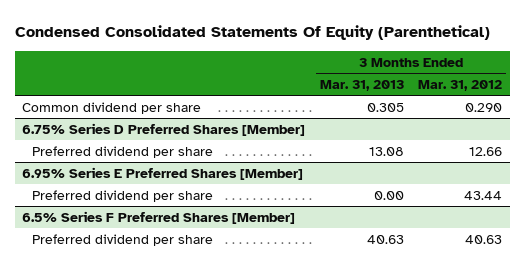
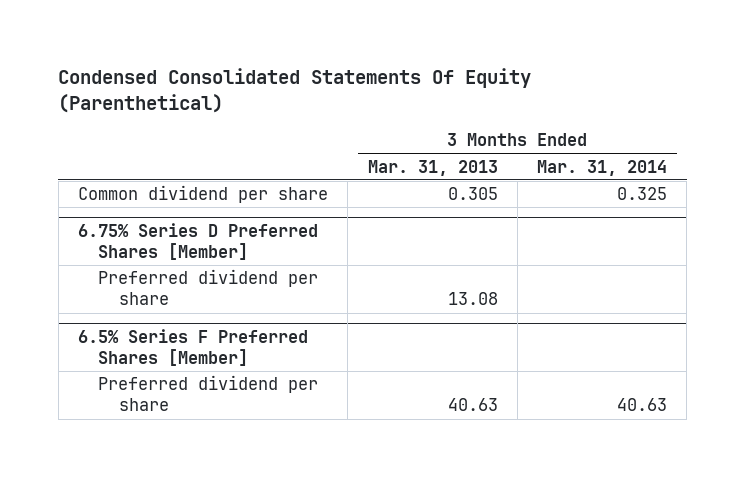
[418,79,503,91] Mar. 31, 2012 -> none
none -> [536,159,667,176] Mar. 31, 2014
[22,166,304,180] 6.95% Series E Preferred Shares [Member] -> none
[32,189,214,202] Preferred dividend per share -> none

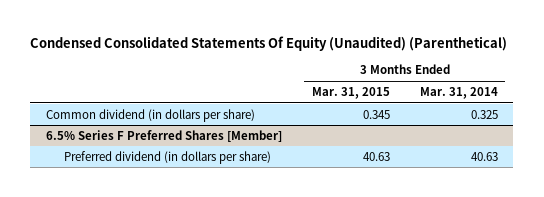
[58,68,532,114] Condensed Consolidated Statements Of Equity (Parenthetical) -> [30,36,508,52] Condensed Consolidated Statements Of Equity (Unaudited) (Parenthetical)
[367,159,498,176] Mar. 31, 2013 -> none
none -> [311,86,390,99] Mar. 31, 2015
[78,222,319,261] 6.75% Series D Preferred Shares [Member] -> none
[98,269,319,306] Preferred dividend per share -> none
[78,185,329,204] Common dividend per share -> [45,108,255,122] Common dividend (in dollars per share)
[98,375,319,412] Preferred dividend per share -> [63,150,271,164] Preferred dividend (in dollars per share)

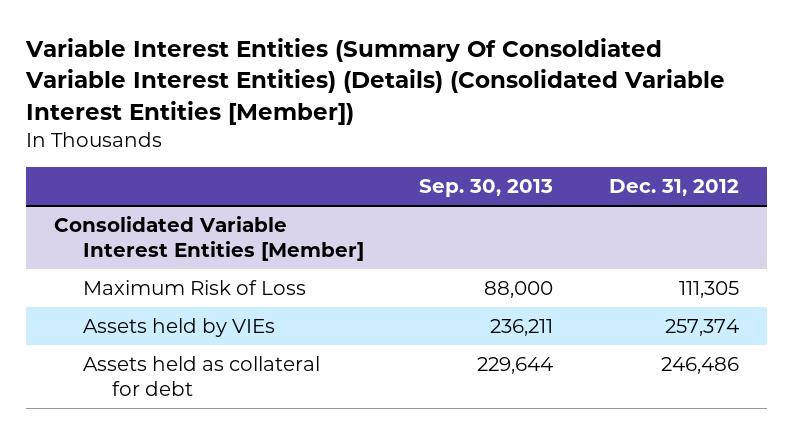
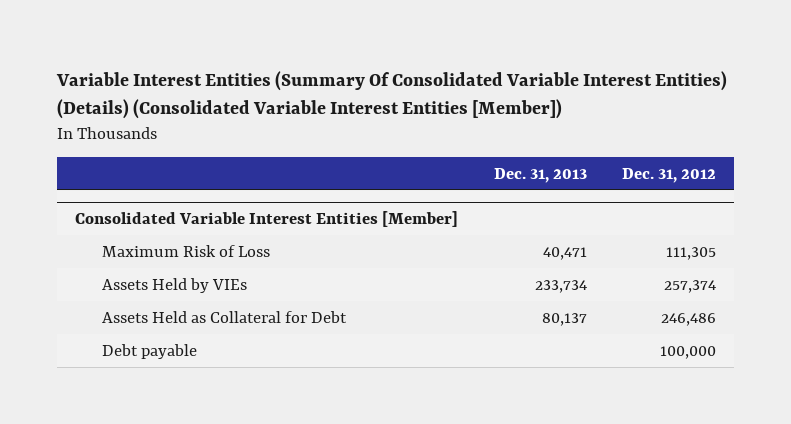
[24,38,725,125] Variable Interest Entities (Summary Of Consoldiated Variable Interest Entities) (Details) (Consolidated Variable Interest Entities [Member]) -> [56,70,728,120] Variable Interest Entities (Summary Of Consolidated Variable Interest Entities) (Details) (Consolidated Variable Interest Entities [Member])
[419,179,554,198] Sep. 30, 2013 -> none
none -> [493,167,587,183] Dec. 31, 2013
[82,318,275,338] Assets held by VIEs -> [101,277,247,293] Assets Held by VIEs
[82,356,320,396] Assets held as collateral for debt -> [101,310,347,323] Assets Held as Collateral for Debt
none -> [101,343,197,359] Debt payable

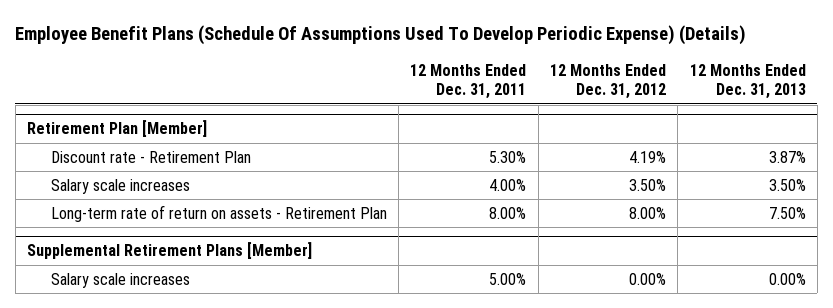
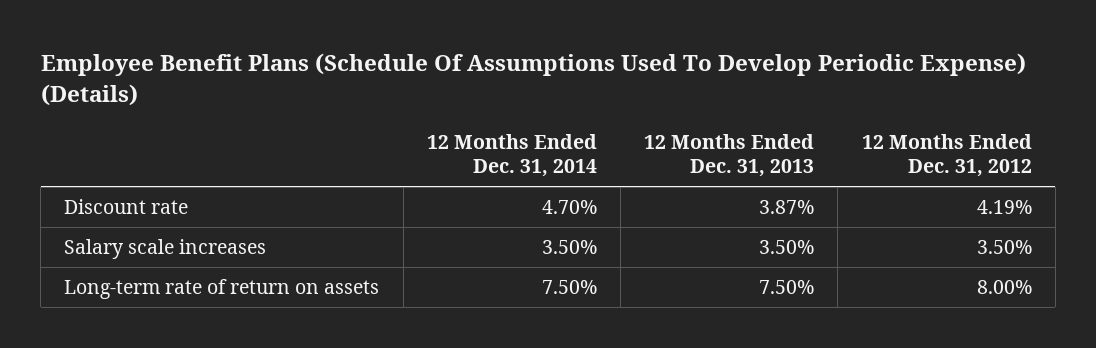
[410,64,527,100] 12 Months Ended Dec. 31, 2011 -> none
none -> [426,134,597,178] 12 Months Ended Dec. 31, 2014
[27,120,208,138] Retirement Plan [Member] -> none
[50,150,251,163] Discount rate - Retirement Plan -> [64,199,189,215] Discount rate
[27,242,313,260] Supplemental Retirement Plans [Member] -> none
[50,272,190,288] Salary scale increases -> none
[50,204,387,222] Long-term rate of return on assets - Retirement Plan -> [64,279,380,300] Long-term rate of return on assets

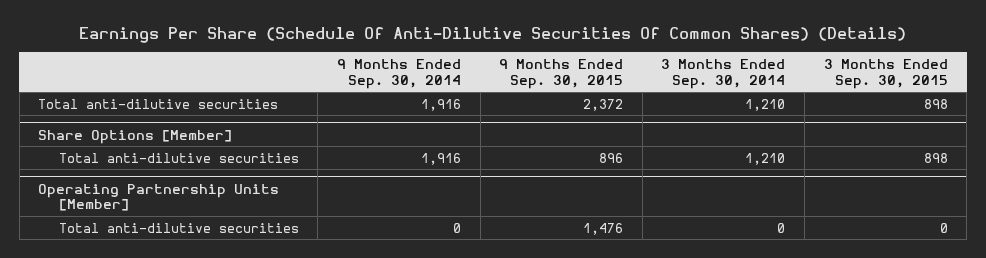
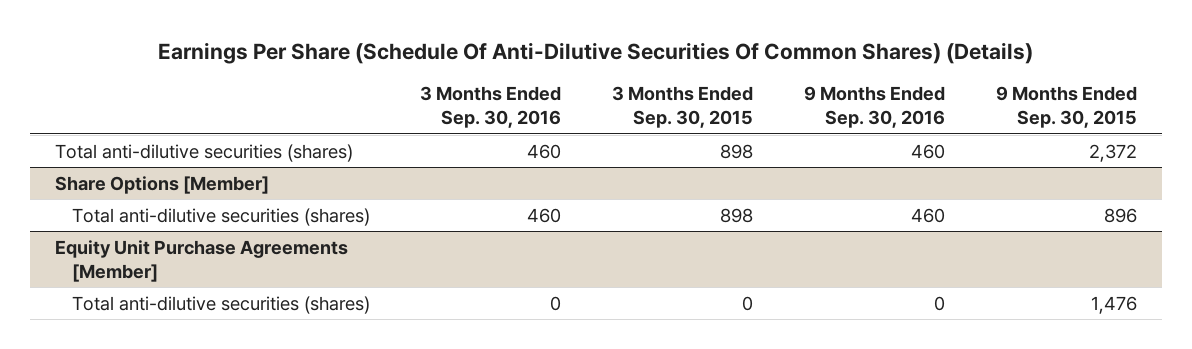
[337,58,462,89] 9 Months Ended Sep. 30, 2014 -> none
[661,58,786,89] 3 Months Ended Sep. 30, 2014 -> none
none -> [420,86,562,129] 3 Months Ended Sep. 30, 2016
none -> [803,86,945,129] 9 Months Ended Sep. 30, 2016
[38,98,279,109] Total anti-dilutive securities -> [55,143,354,162] Total anti-dilutive securities (shares)
[58,152,299,163] Total anti-dilutive securities -> [71,207,370,226] Total anti-dilutive securities (shares)
[38,183,280,212] Operating Partnership Units [Member] -> [55,239,349,282] Equity Unit Purchase Agreements [Member]
[58,222,299,233] Total anti-dilutive securities -> [71,295,370,314] Total anti-dilutive securities (shares)

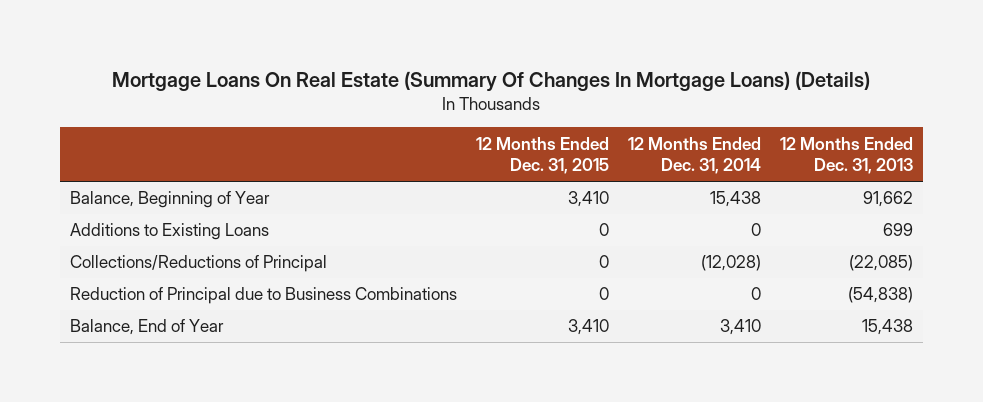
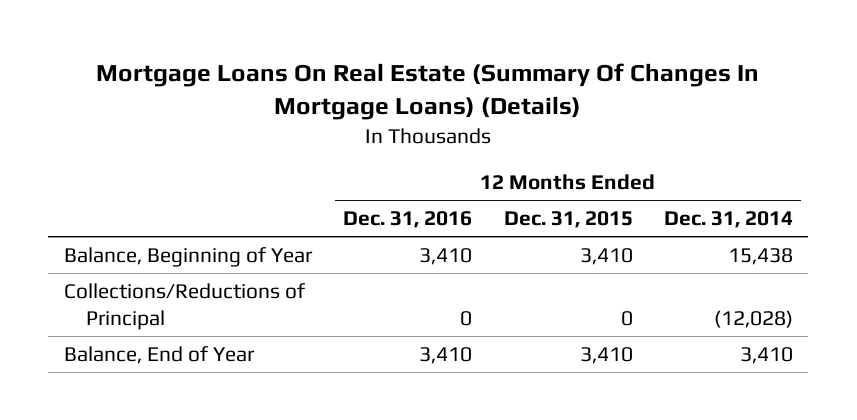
[780,136,914,175] 12 Months Ended Dec. 31, 2013 -> none
none -> [343,210,473,228] Dec. 31, 2016
[69,223,269,241] Additions to Existing Loans -> none
[69,287,457,305] Reduction of Principal due to Business Combinations -> none

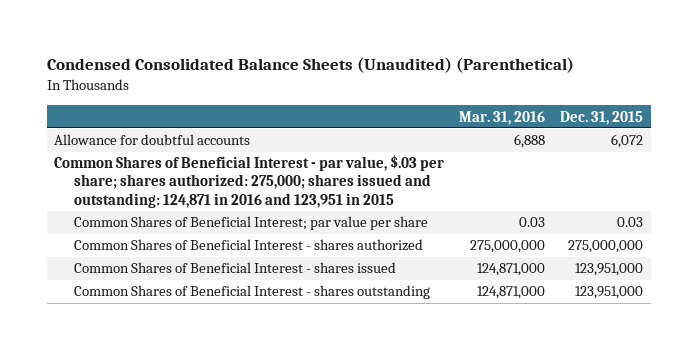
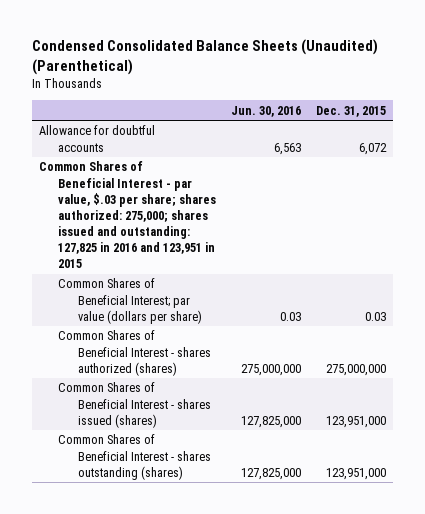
[459,110,546,125] Mar. 31, 2016 -> none
none -> [230,105,301,117] Jun. 30, 2016
[54,155,445,208] Common Shares of Beneficial Interest - par value, $.03 per share; shares authorized: 275,000; shares issued and outstanding: 124,871 in 2016 and 123,951 in 2015 -> [38,161,217,269] Common Shares of Beneficial Interest - par value, $.03 per share; shares authorized: 275,000; shares issued and outstanding: 127,825 in 2016 and 123,951 in 2015
[73,216,428,231] Common Shares of Beneficial Interest; par value per share -> [58,278,202,324] Common Shares of Beneficial Interest; par value (dollars per share)
[73,239,423,252] Common Shares of Beneficial Interest - shares authorized -> [58,330,211,376] Common Shares of Beneficial Interest - shares authorized (shares)
[73,262,396,274] Common Shares of Beneficial Interest - shares issued -> [58,382,211,428] Common Shares of Beneficial Interest - shares issued (shares)
[73,285,430,300] Common Shares of Beneficial Interest - shares outstanding -> [58,434,211,480] Common Shares of Beneficial Interest - shares outstanding (shares)

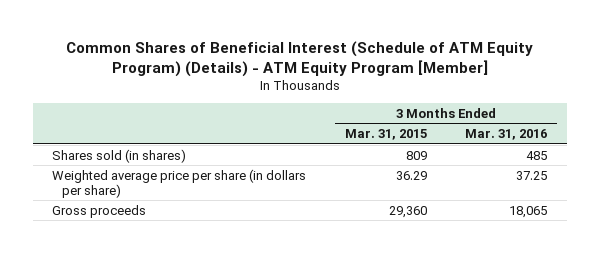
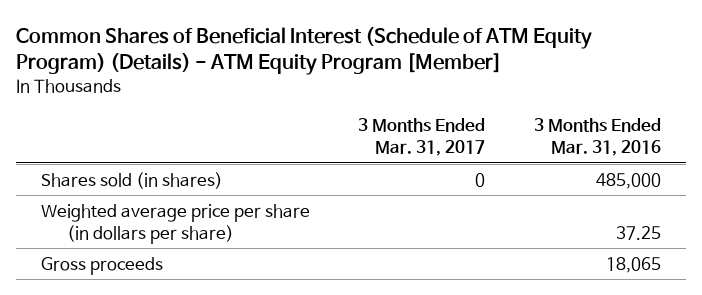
[344,129,427,141] Mar. 31, 2015 -> none
none -> [358,118,486,157] 3 Months Ended Mar. 31, 2017
[526,150,548,160] 485 -> [596,172,662,189] 485,000

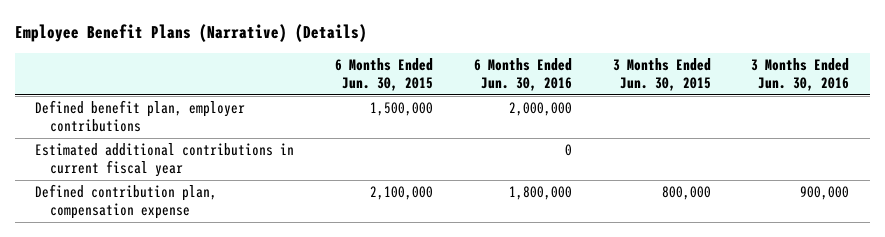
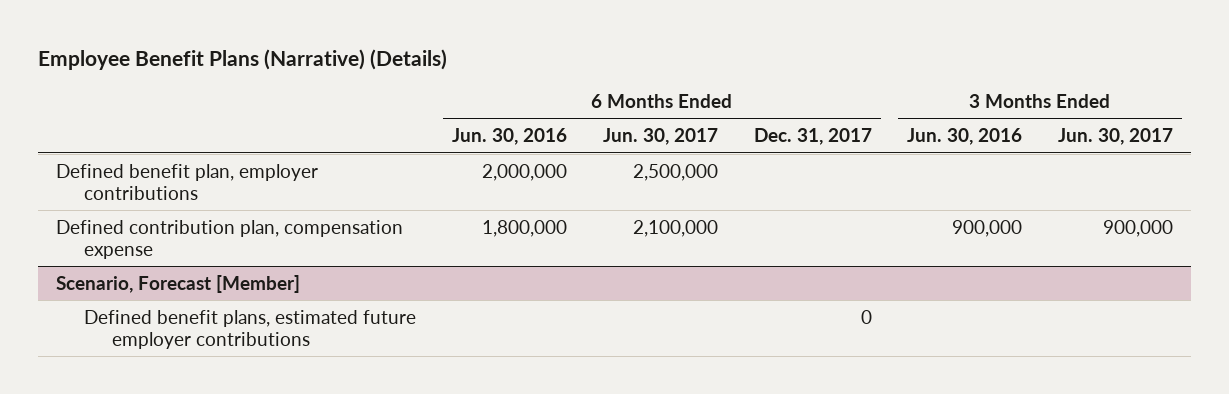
[335,57,434,92] 6 Months Ended Jun. 30, 2015 -> none
[612,57,711,92] 3 Months Ended Jun. 30, 2015 -> none
none -> [602,128,718,146] Jun. 30, 2017
none -> [753,128,872,146] Dec. 31, 2017
none -> [1058,128,1174,146] Jun. 30, 2017
[35,143,295,178] Estimated additional contributions in current fiscal year -> none
none -> [55,274,300,293] Scenario, Forecast [Member]
none -> [84,309,417,349] Defined benefit plans, estimated future employer contributions

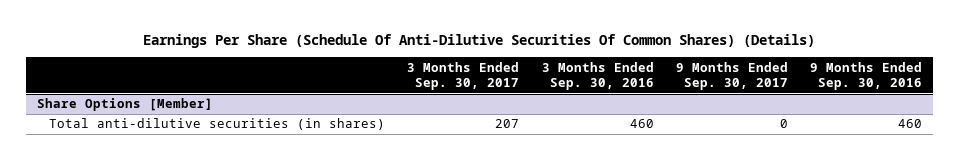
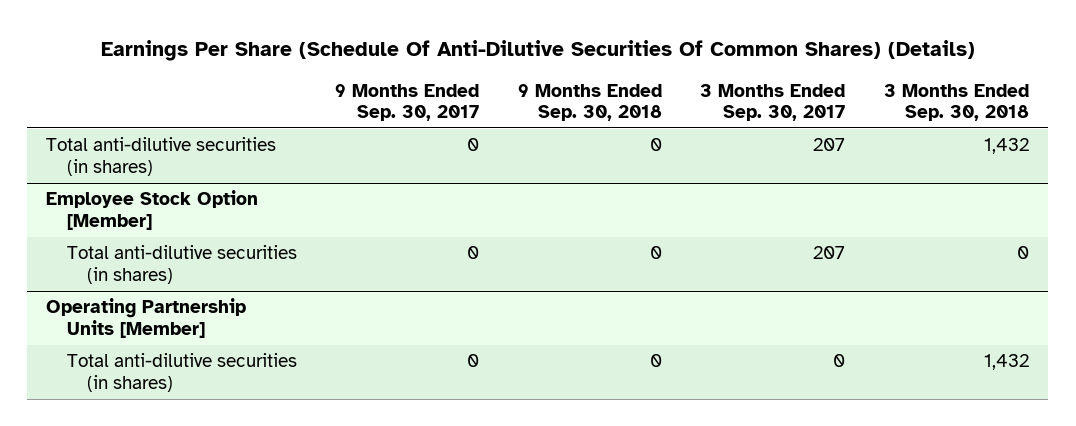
[541,61,654,91] 3 Months Ended Sep. 30, 2016 -> none
[809,61,922,91] 9 Months Ended Sep. 30, 2016 -> none
none -> [517,83,662,121] 9 Months Ended Sep. 30, 2018
none -> [884,83,1030,121] 3 Months Ended Sep. 30, 2018
[37,98,214,112] Share Options [Member] -> none
none -> [46,190,259,230] Employee Stock Option [Member]
none -> [66,245,297,284] Total anti-dilutive securities (in shares)
none -> [46,298,247,338] Operating Partnership Units [Member]
none -> [66,353,297,392] Total anti-dilutive securities (in shares)

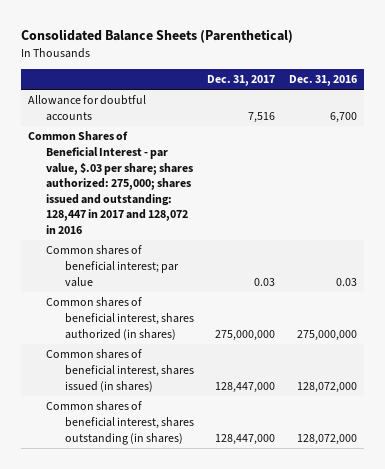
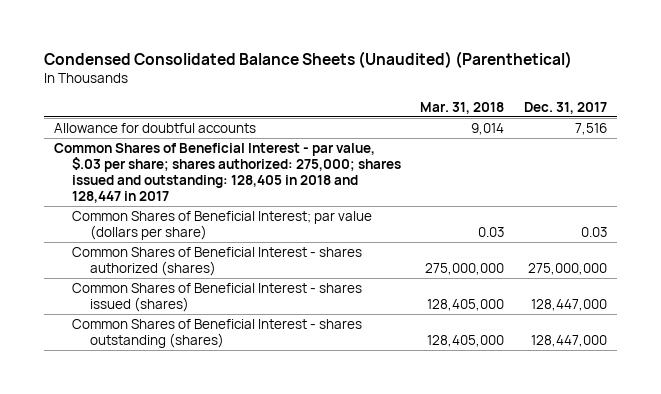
[21,29,294,44] Consolidated Balance Sheets (Parenthetical) -> [44,51,573,69] Condensed Consolidated Balance Sheets (Unaudited) (Parenthetical)
[289,75,358,87] Dec. 31, 2016 -> none
none -> [420,101,505,114] Mar. 31, 2018
[28,131,194,235] Common Shares of Beneficial Interest - par value, $.03 per share; shares authorized: 275,000; shares issued and outstanding: 128,447 in 2017 and 128,072 in 2016 -> [53,142,401,203] Common Shares of Beneficial Interest - par value, $.03 per share; shares authorized: 275,000; shares issued and outstanding: 128,405 in 2018 and 128,447 in 2017
[46,245,179,287] Common shares of beneficial interest; par value -> [71,210,372,240] Common Shares of Beneficial Interest; par value (dollars per share)
[46,297,194,340] Common shares of beneficial interest, shares authorized (in shares) -> [71,246,362,276] Common Shares of Beneficial Interest - shares authorized (shares)
[46,349,194,392] Common shares of beneficial interest, shares issued (in shares) -> [71,282,362,312] Common Shares of Beneficial Interest - shares issued (shares)
[46,401,194,445] Common shares of beneficial interest, shares outstanding (in shares) -> [71,318,362,348] Common Shares of Beneficial Interest - shares outstanding (shares)

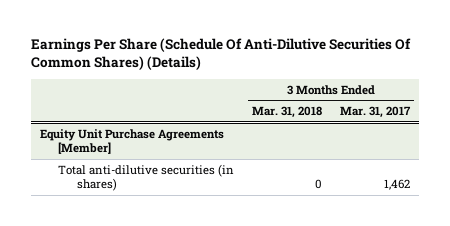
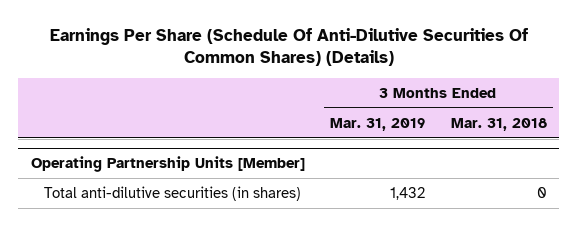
[340,106,412,119] Mar. 31, 2017 -> none
none -> [330,117,426,131] Mar. 31, 2019
[39,128,224,155] Equity Unit Purchase Agreements [Member] -> [30,155,305,172] Operating Partnership Units [Member]

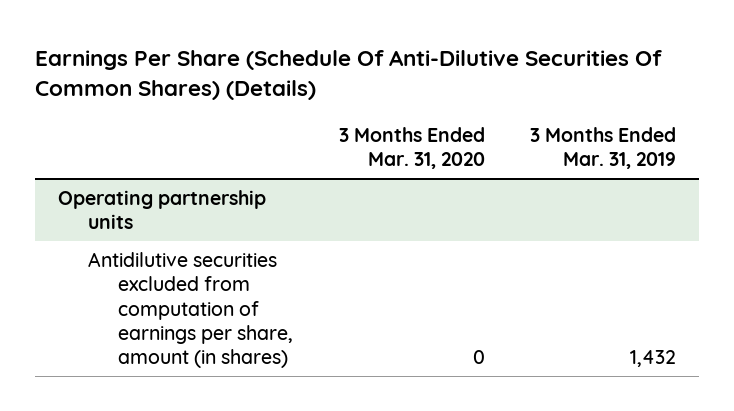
[450,117,547,131] Mar. 31, 2018 -> none
none -> [338,126,485,170] 3 Months Ended Mar. 31, 2020
[30,155,305,172] Operating Partnership Units [Member] -> [57,189,266,230] Operating partnership units
[44,185,302,201] Total anti-dilutive securities (in shares) -> [88,251,294,369] Antidilutive securities excluded from computation of earnings per share, amount (in shares)

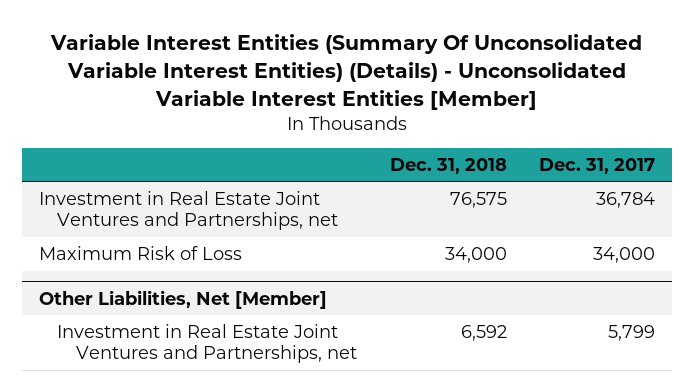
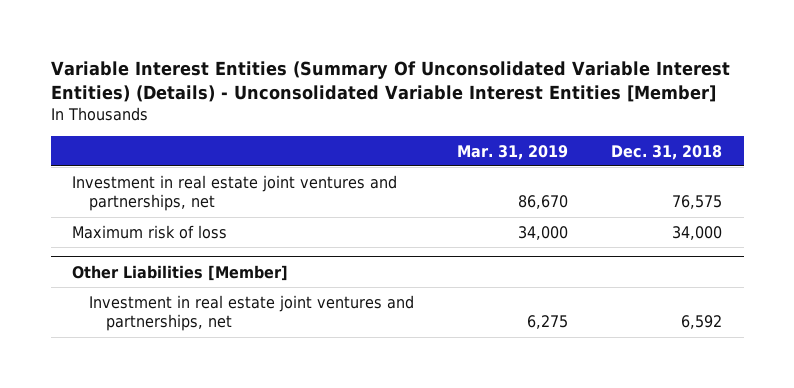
[539,157,656,174] Dec. 31, 2017 -> none
none -> [457,144,569,160] Mar. 31, 2019
[38,191,339,231] Investment in Real Estate Joint Ventures and Partnerships, net -> [72,174,398,212] Investment in real estate joint ventures and partnerships, net
[38,246,242,261] Maximum Risk of Loss -> [72,224,228,239] Maximum risk of loss
[38,289,327,309] Other Liabilities, Net [Member] -> [72,264,289,281] Other Liabilities [Member]
[57,324,358,364] Investment in Real Estate Joint Ventures and Partnerships, net -> [89,294,415,332] Investment in real estate joint ventures and partnerships, net

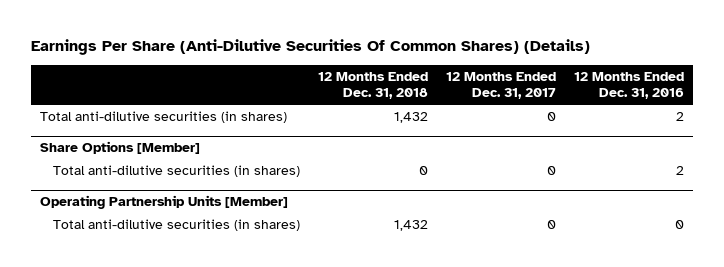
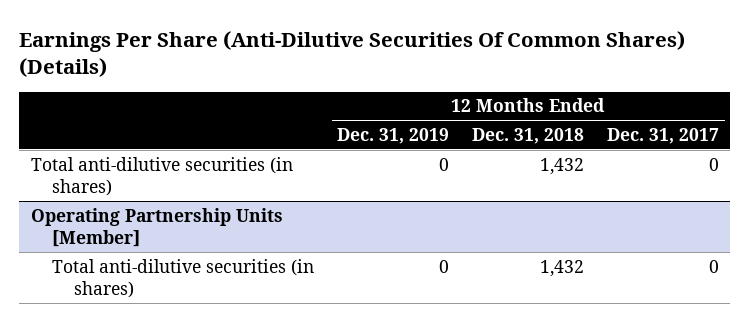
[574,71,685,100] 12 Months Ended Dec. 31, 2016 -> none
none -> [337,127,450,144] Dec. 31, 2019
[39,141,200,155] Share Options [Member] -> none
[53,165,301,178] Total anti-dilutive securities (in shares) -> none

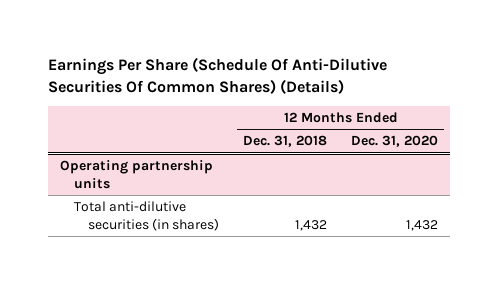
[19,30,686,78] Earnings Per Share (Anti-Dilutive Securities Of Common Shares) (Details) -> [48,57,388,94] Earnings Per Share (Schedule Of Anti-Dilutive Securities Of Common Shares) (Details)
[337,127,450,144] Dec. 31, 2019 -> none
[606,127,719,144] Dec. 31, 2017 -> none
none -> [351,135,439,148] Dec. 31, 2020
[30,156,293,197] Total anti-dilutive securities (in shares) -> none
[30,207,283,248] Operating Partnership Units [Member] -> [60,160,214,189] Operating partnership units

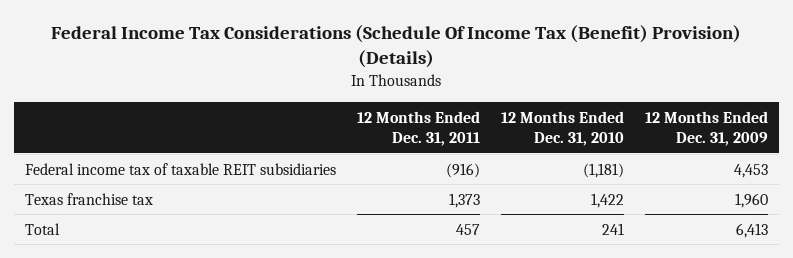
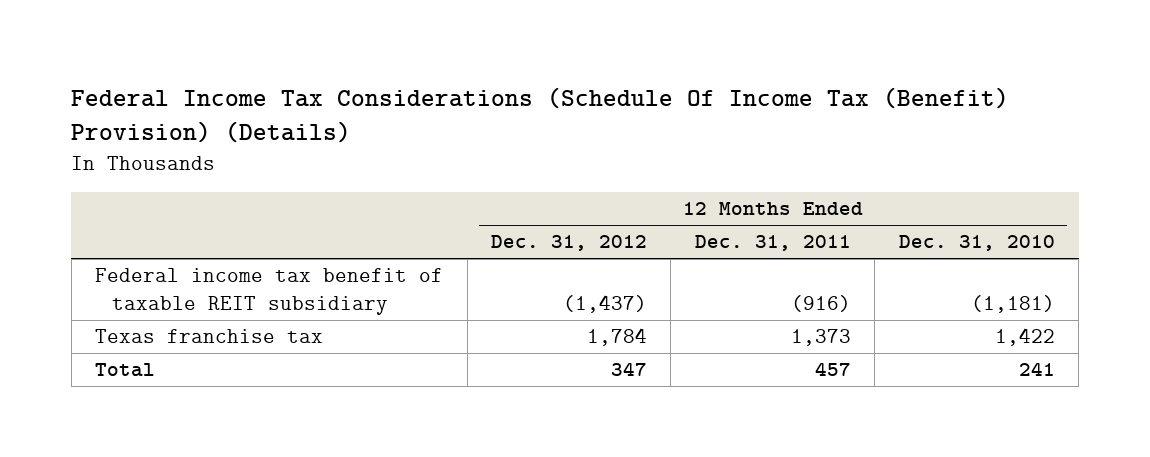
[644,110,768,147] 12 Months Ended Dec. 31, 2009 -> none
none -> [491,235,648,252] Dec. 31, 2012
[24,162,336,175] Federal income tax of taxable REIT subsidiaries -> [95,268,444,315] Federal income tax benefit of taxable REIT subsidiary

